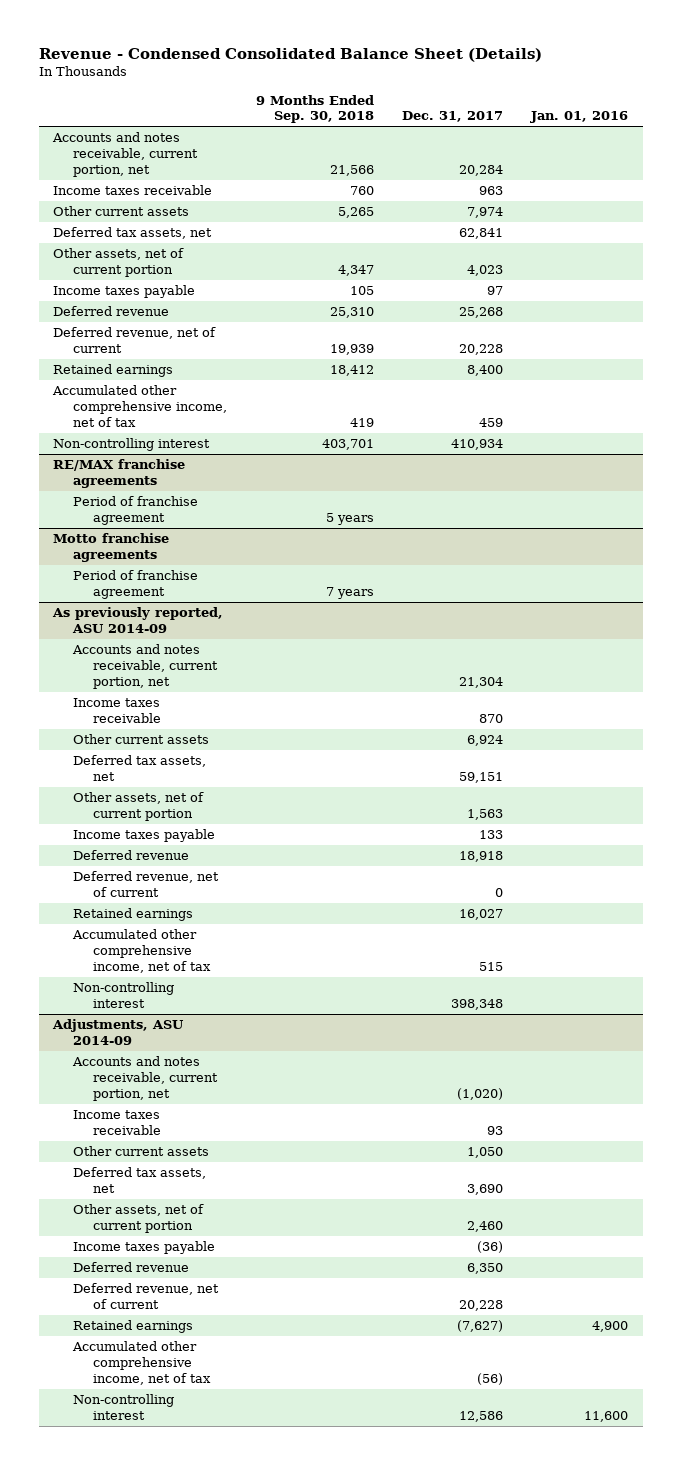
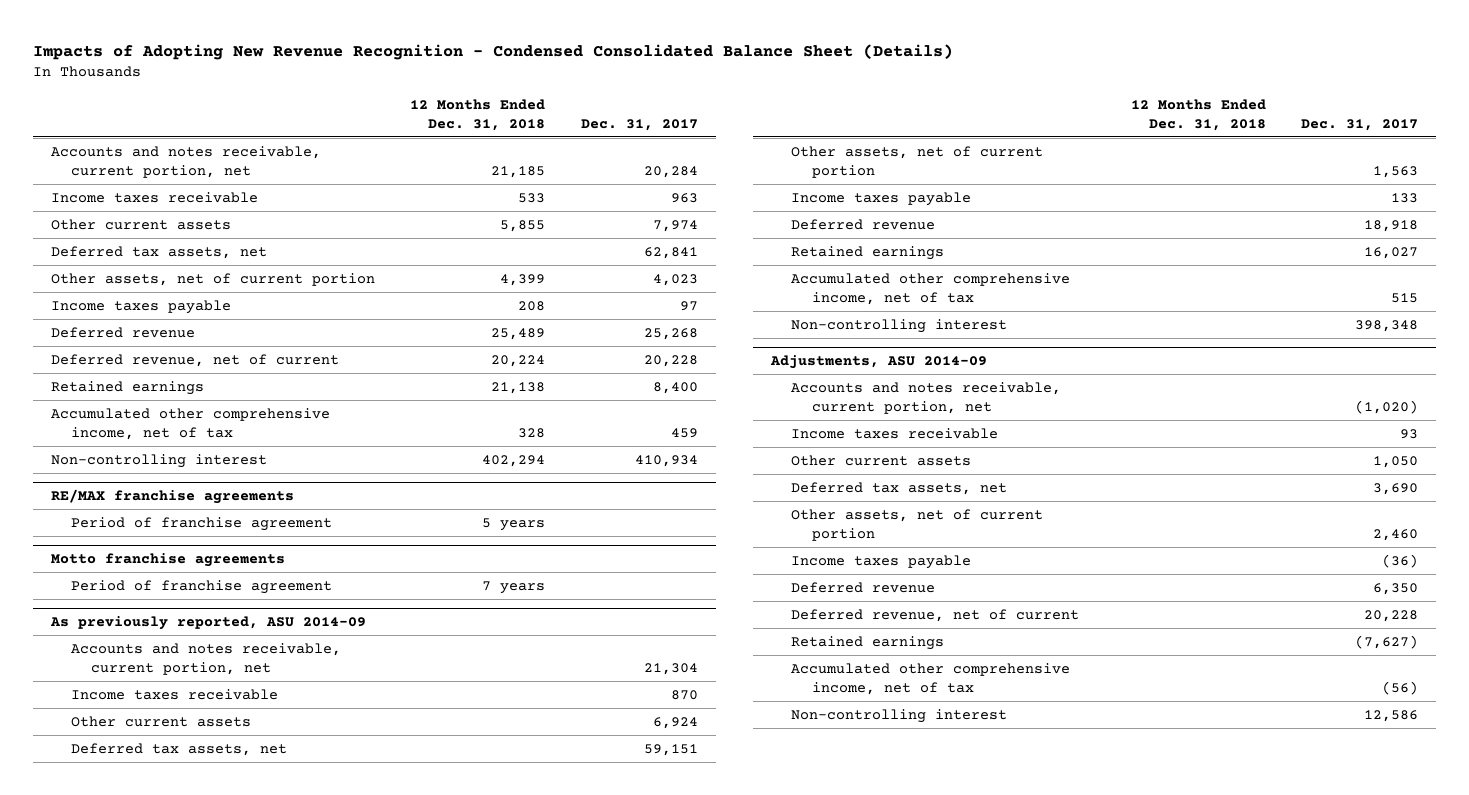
[38,47,542,62] Revenue - Condensed Consolidated Balance Sheet (Details) -> [32,44,953,61] Impacts of Adopting New Revenue Recognition - Condensed Consolidated Balance Sheet (Details)
[255,94,374,124] 9 Months Ended Sep. 30, 2018 -> none
[530,111,629,124] Jan. 01, 2016 -> none
none -> [410,98,546,131] 12 Months Ended Dec. 31, 2018
[73,871,220,898] Deferred revenue, net of current -> none

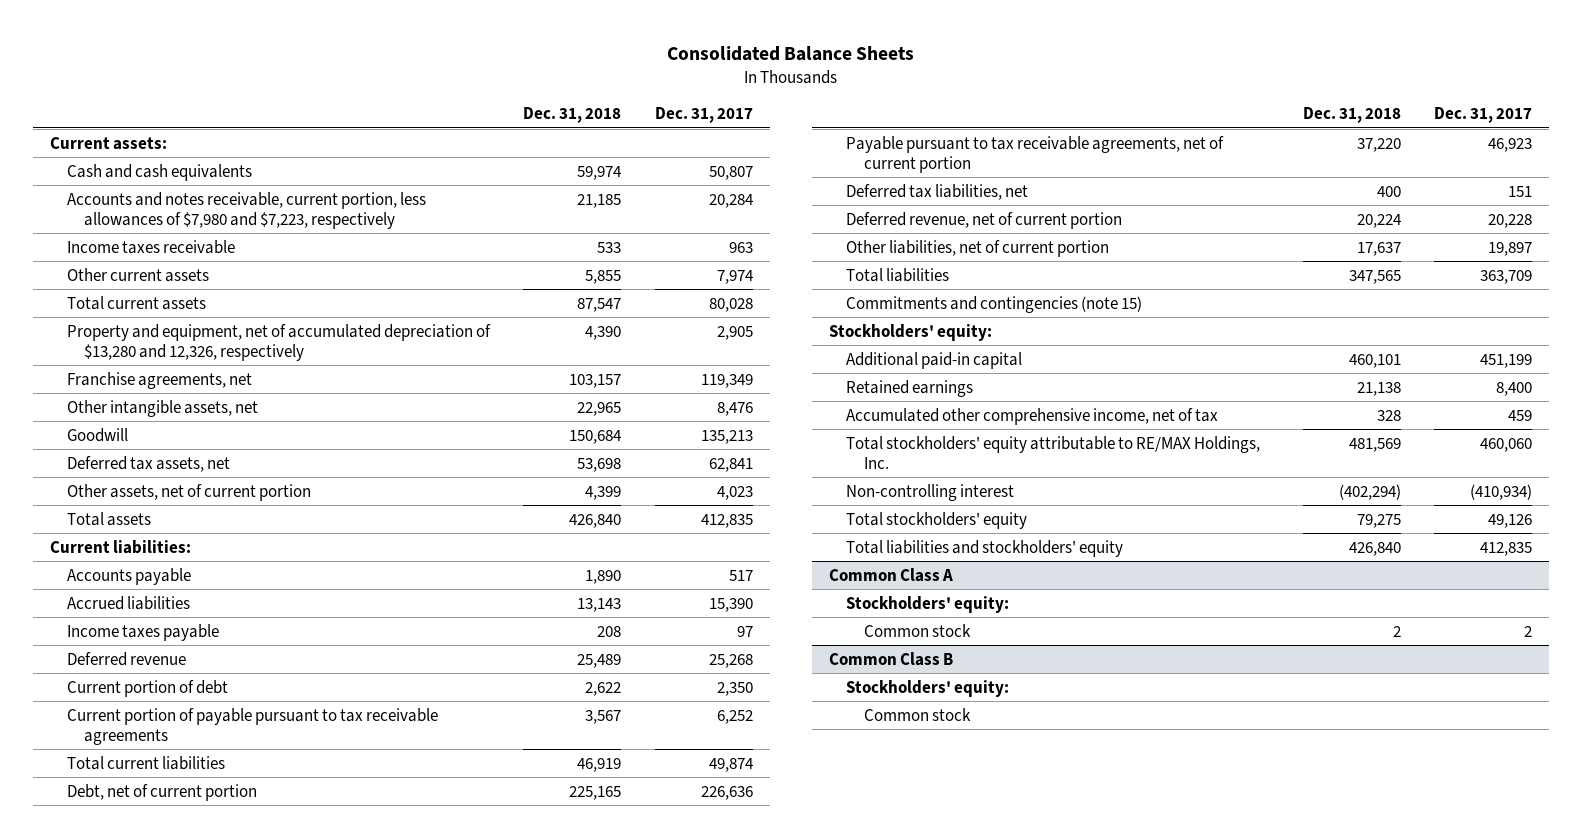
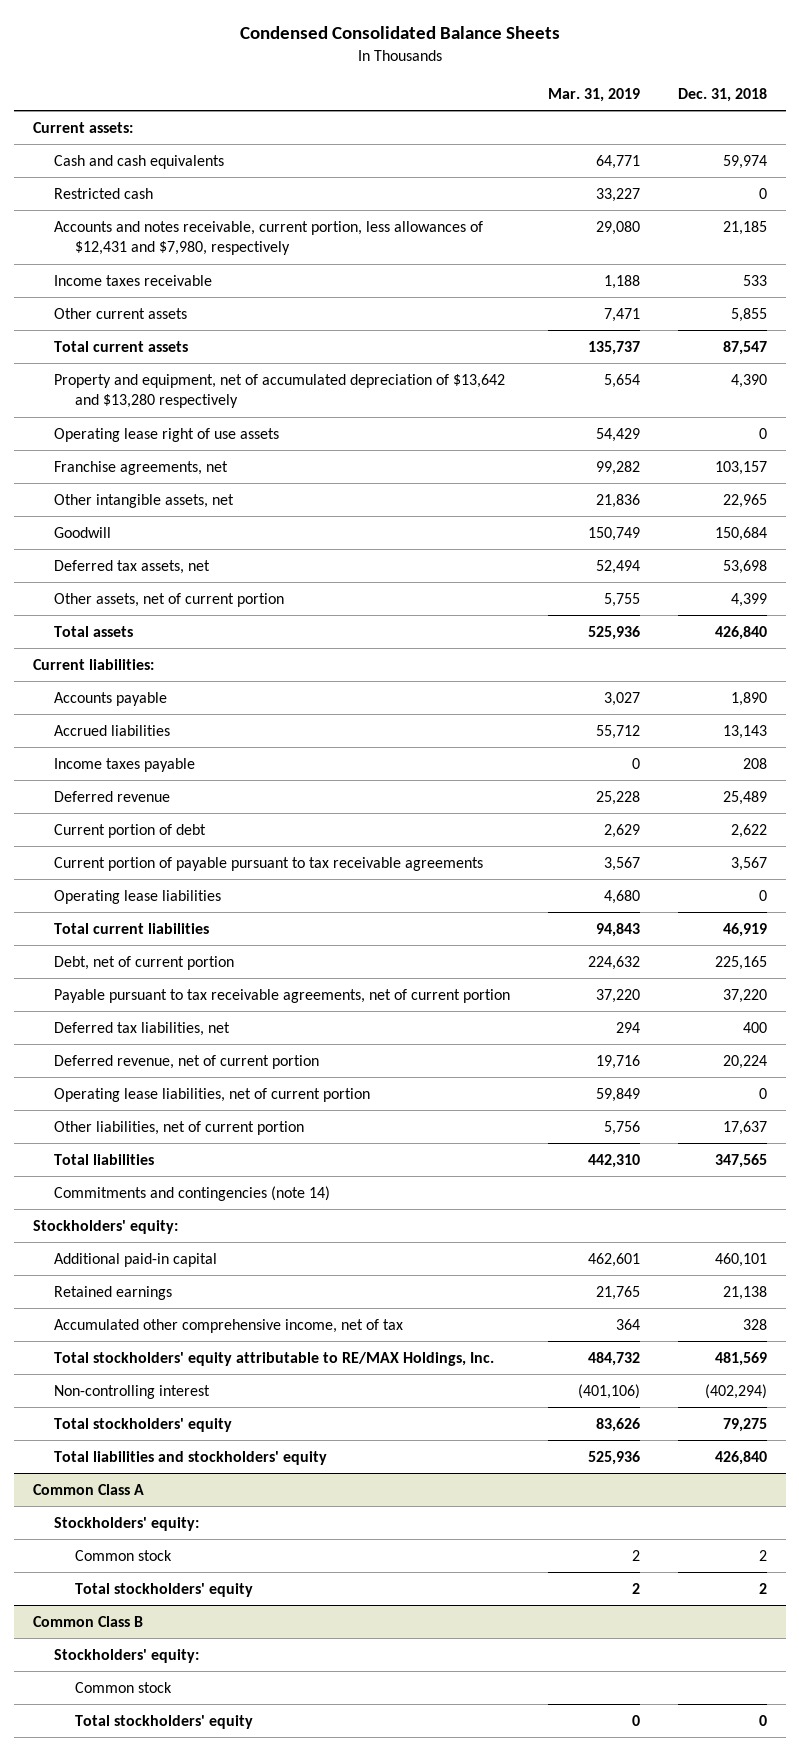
[666,45,914,61] Consolidated Balance Sheets -> [239,26,560,40] Condensed Consolidated Balance Sheets
[654,107,753,124] Dec. 31, 2017 -> none
none -> [547,87,640,102] Mar. 31, 2019
none -> [54,187,154,199] Restricted cash
[67,191,427,229] Accounts and notes receivable, current portion, less allowances of $7,980 and $7,223, respectively -> [54,220,484,256] Accounts and notes receivable, current portion, less allowances of $12,431 and $7,980, respectively
[67,323,492,361] Property and equipment, net of accumulated depreciation of $13,280 and 12,326, respectively -> [54,373,506,409] Property and equipment, net of accumulated depreciation of $13,642 and $13,280 respectively
none -> [54,427,280,442] Operating lease right of use assets
none -> [54,889,222,904] Operating lease liabilities
none -> [54,1087,371,1102] Operating lease liabilities, net of current portion
[846,295,1143,313] Commitments and contingencies (note 15) -> [54,1185,331,1201] Commitments and contingencies (note 14)
none -> [75,1582,254,1597] Total stockholders' equity
none -> [75,1714,254,1729] Total stockholders' equity

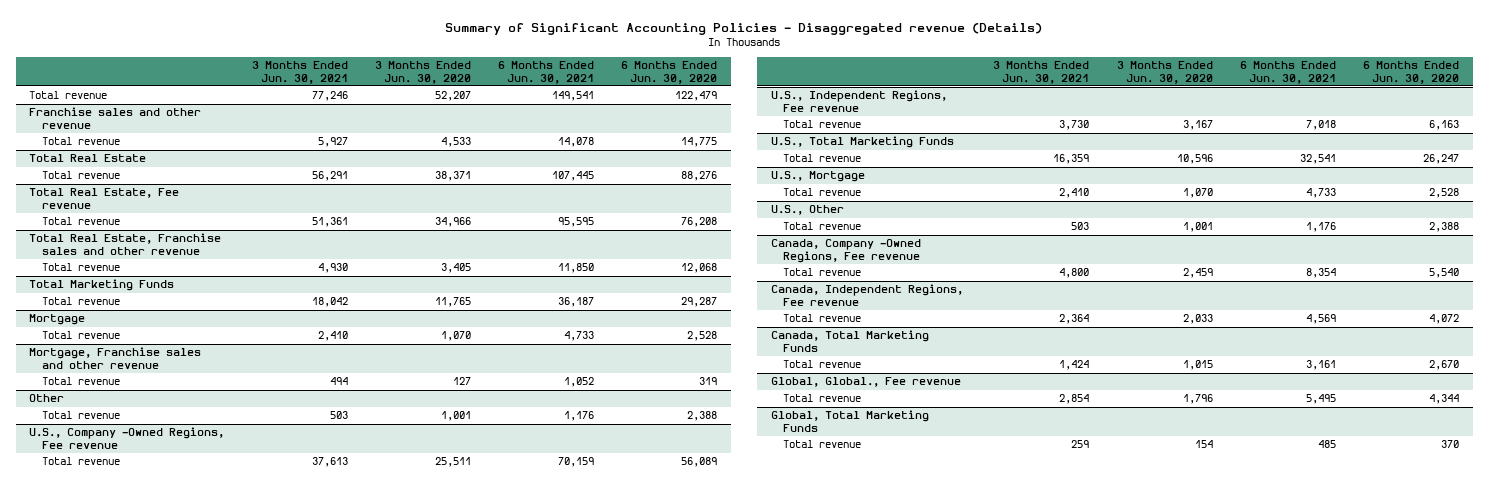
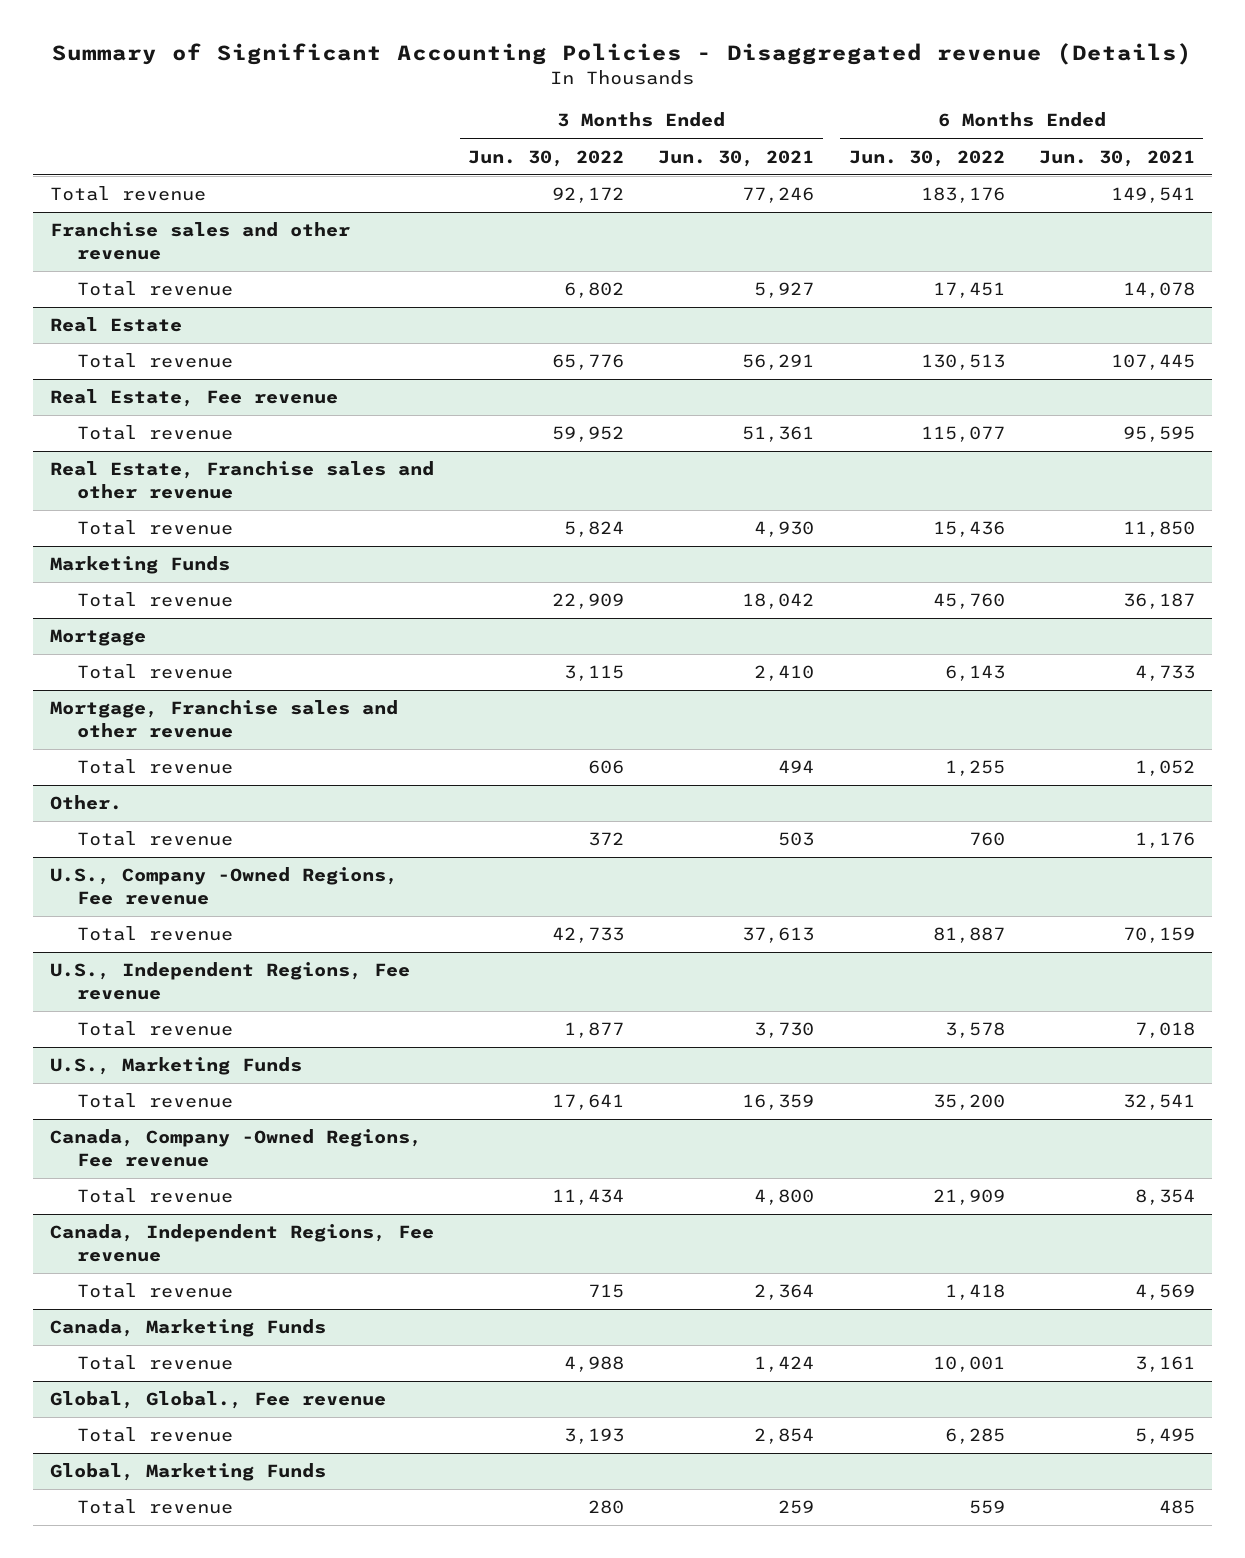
[374,61,471,84] 3 Months Ended Jun. 30, 2020 -> none
[621,61,718,84] 6 Months Ended Jun. 30, 2020 -> none
none -> [468,149,625,167] Jun. 30, 2022
none -> [848,149,1005,167] Jun. 30, 2022
[29,154,147,163] Total Real Estate -> [49,317,182,333] Real Estate
[29,188,180,209] Total Real Estate, Fee revenue -> [49,389,338,408] Real Estate, Fee revenue
[29,233,222,255] Total Real Estate, Franchise sales and other revenue -> [49,461,434,500] Real Estate, Franchise sales and other revenue
[29,279,175,292] Total Marketing Funds -> [49,556,230,575] Marketing Funds
[29,394,65,403] Other -> [49,795,122,811] Other.
[771,136,955,149] U.S., Total Marketing Funds -> [49,1057,302,1076] U.S., Marketing Funds
[771,171,866,183] U.S., Mortgage -> none
[783,188,862,197] Total revenue -> none
[771,205,845,216] U.S., Other -> none
[783,222,862,231] Total revenue -> none
[771,330,930,352] Canada, Total Marketing Funds -> [49,1319,326,1338] Canada, Marketing Funds
[771,410,930,432] Global, Total Marketing Funds -> [49,1463,326,1482] Global, Marketing Funds

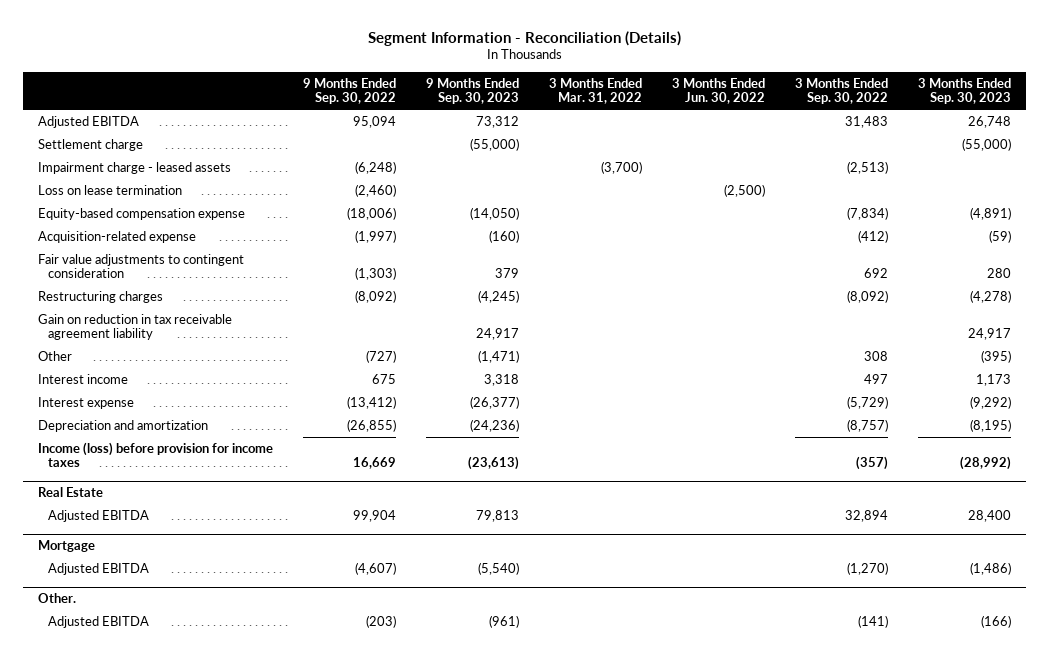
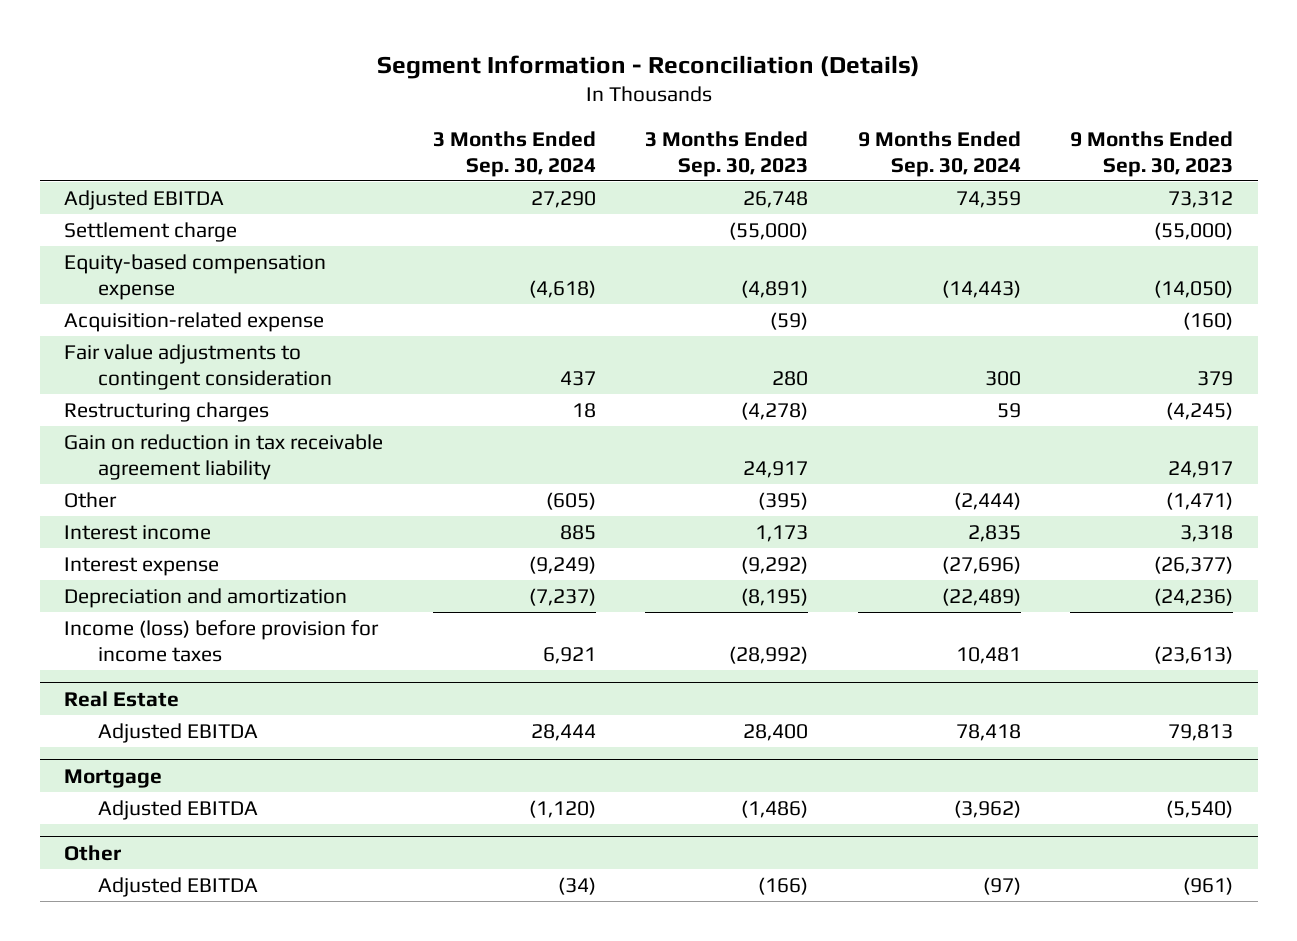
[303,77,397,105] 9 Months Ended Sep. 30, 2022 -> none
[549,77,643,105] 3 Months Ended Mar. 31, 2022 -> none
[672,77,766,105] 3 Months Ended Jun. 30, 2022 -> none
[795,77,889,105] 3 Months Ended Sep. 30, 2022 -> none
none -> [432,130,596,177] 3 Months Ended Sep. 30, 2024
none -> [857,130,1021,177] 9 Months Ended Sep. 30, 2024
[38,161,232,174] Impairment charge - leased assets -> none
[38,184,183,195] Loss on lease termination -> none
[38,593,77,604] Other. -> [64,844,122,861] Other

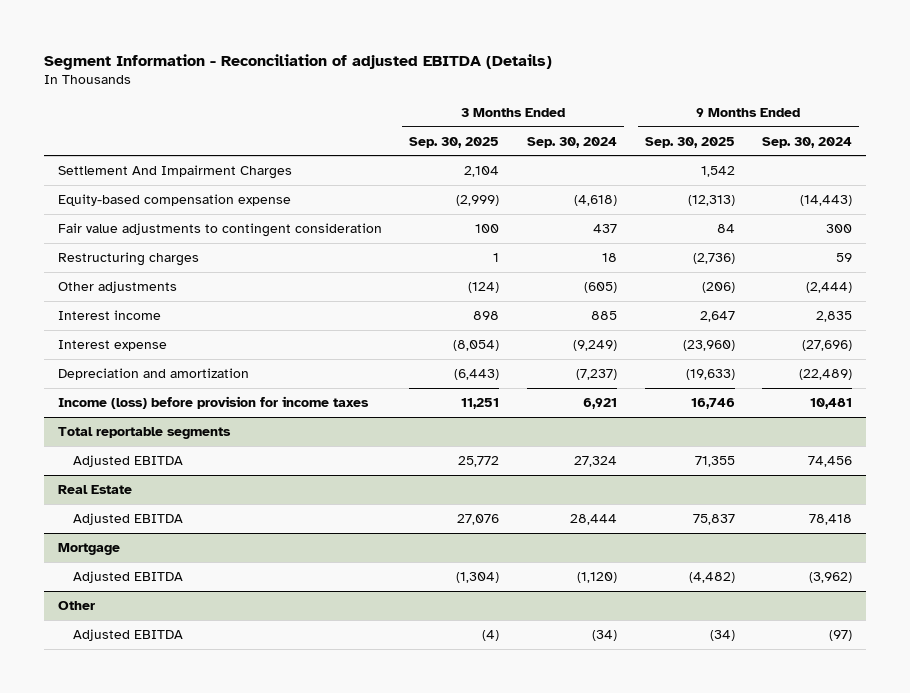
[376,54,920,79] Segment Information - Reconciliation (Details) -> [43,53,552,70] Segment Information - Reconciliation of adjusted EBITDA (Details)
[645,130,809,177] 3 Months Ended Sep. 30, 2023 -> none
[1069,130,1233,177] 9 Months Ended Sep. 30, 2023 -> none
none -> [409,136,500,148] Sep. 30, 2025
none -> [644,136,735,148] Sep. 30, 2025
[64,189,225,210] Adjusted EBITDA -> none
[64,221,238,242] Settlement charge -> none
none -> [57,165,292,180] Settlement And Impairment Charges
[64,311,325,332] Acquisition-related expense -> none
[64,433,384,480] Gain on reduction in tax receivable agreement liability -> none
[64,491,118,508] Other -> [57,281,177,294] Other adjustments
none -> [57,427,231,440] Total reportable segments
none -> [73,455,184,468] Adjusted EBITDA

